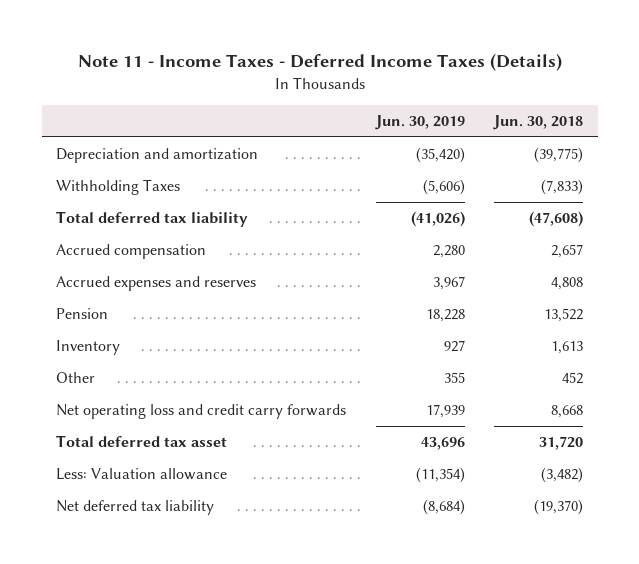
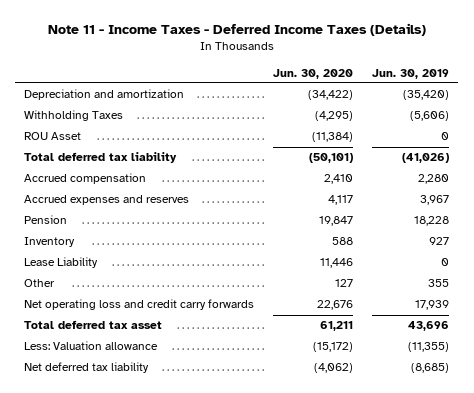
[493,115,584,131] Jun. 30, 2018 -> none
none -> [273,68,354,79] Jun. 30, 2020
none -> [24,132,82,141] ROU Asset
none -> [24,257,99,269] Lease Liability
[415,467,465,484] (11,354) -> [408,342,450,353] (11,355)
[422,499,465,516] (8,684) -> [411,363,450,374] (8,685)

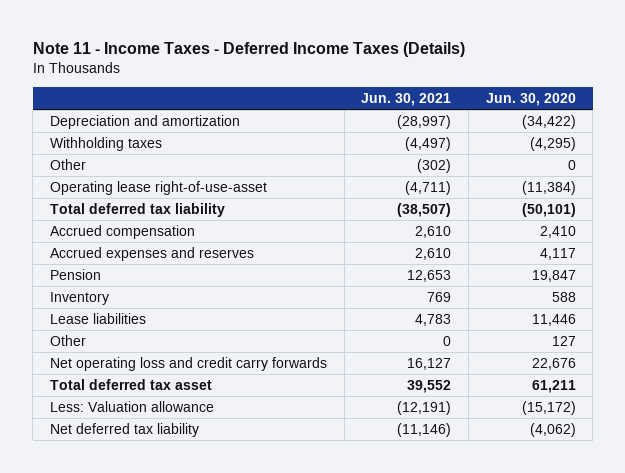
[372,68,450,79] Jun. 30, 2019 -> none
none -> [361,93,452,107] Jun. 30, 2021
[24,110,124,122] Withholding Taxes -> [49,136,162,151] Withholding taxes
none -> [49,158,86,170] Other
[24,132,82,141] ROU Asset -> [49,180,267,195] Operating lease right-of-use-asset
[24,257,99,269] Lease Liability -> [49,312,146,324] Lease liabilities

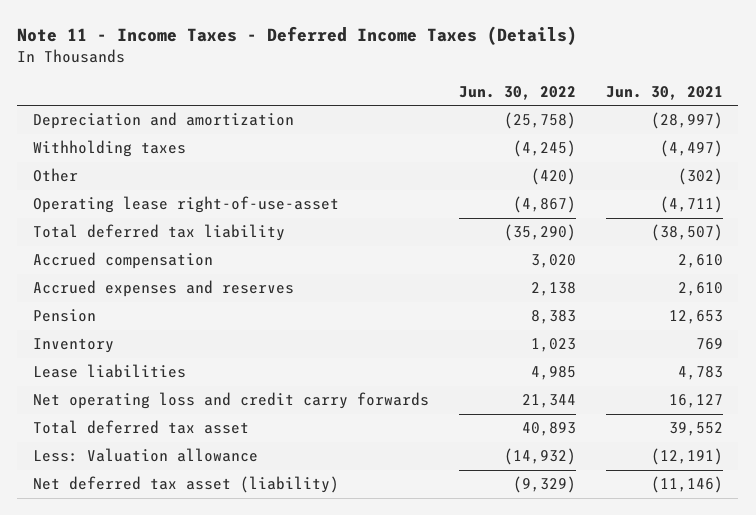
[485,93,576,107] Jun. 30, 2020 -> none
none -> [458,85,576,100] Jun. 30, 2022
[49,334,86,346] Other -> none
[49,422,199,437] Net deferred tax liability -> [32,476,339,494] Net deferred tax asset (liability)

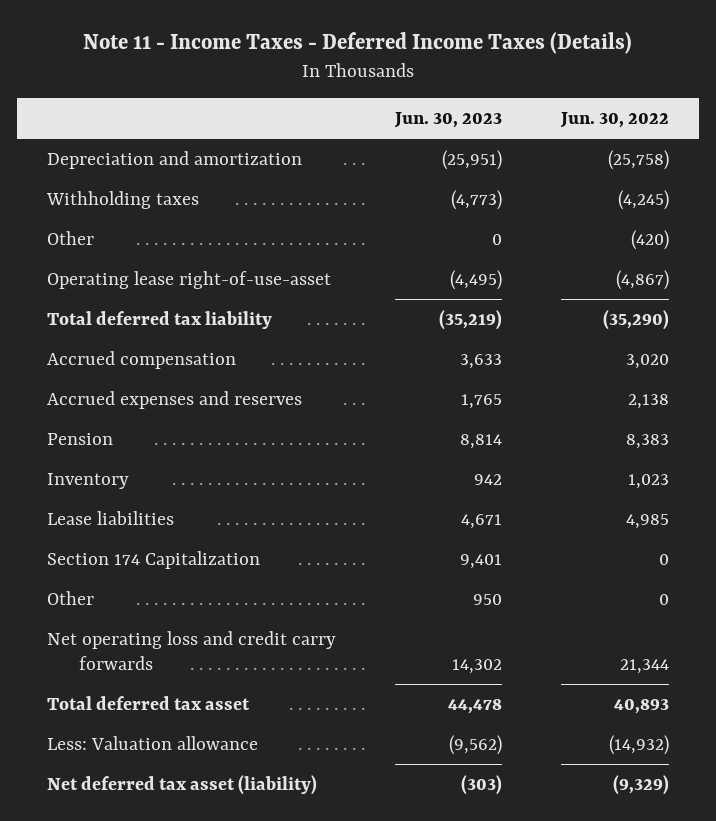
[606,85,724,100] Jun. 30, 2021 -> none
none -> [393,112,502,129] Jun. 30, 2023
none -> [46,551,260,570] Section 174 Capitalization
none -> [46,591,94,606] Other

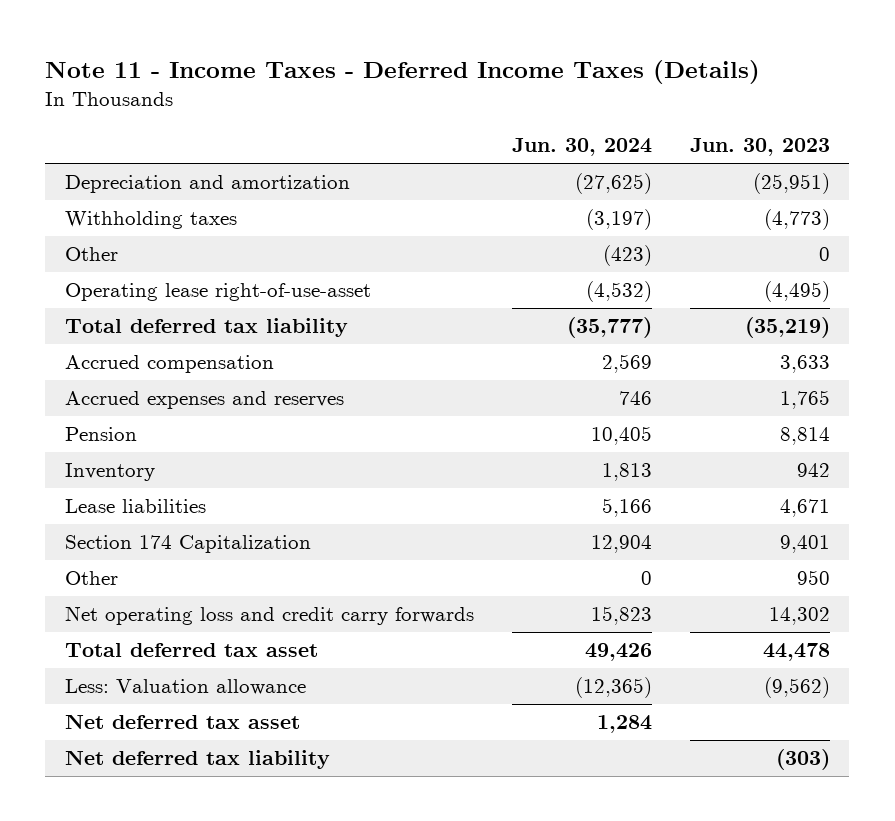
[560,112,670,129] Jun. 30, 2022 -> none
none -> [511,138,652,157] Jun. 30, 2024
none -> [64,714,300,730] Net deferred tax asset
[46,775,317,796] Net deferred tax asset (liability) -> [64,750,330,770] Net deferred tax liability

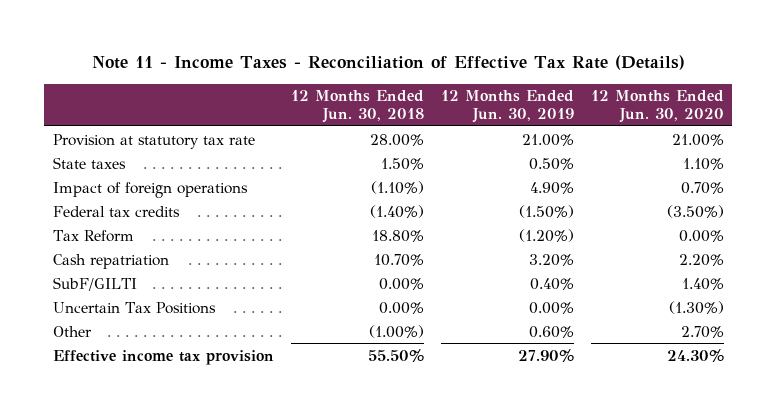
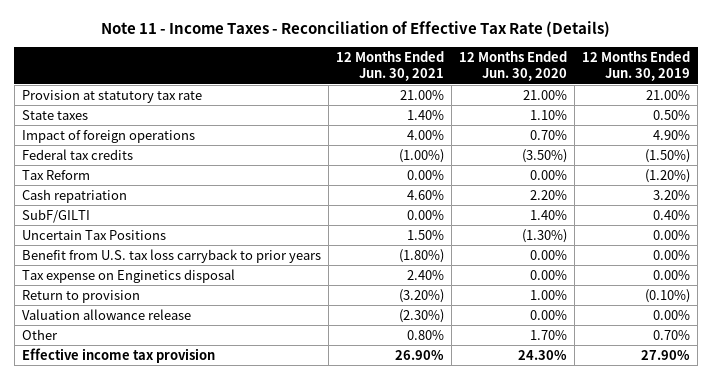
[290,90,424,123] 12 Months Ended Jun. 30, 2018 -> none
none -> [336,51,445,82] 12 Months Ended Jun. 30, 2021
none -> [21,248,321,263] Benefit from U.S. tax loss carryback to prior years
none -> [21,268,235,283] Tax expense on Enginetics disposal
none -> [21,289,140,303] Return to provision
none -> [21,308,191,320] Valuation allowance release
[528,325,574,338] 0.60% -> [653,329,691,340] 0.70%
[680,325,724,338] 2.70% -> [530,329,568,340] 1.70%

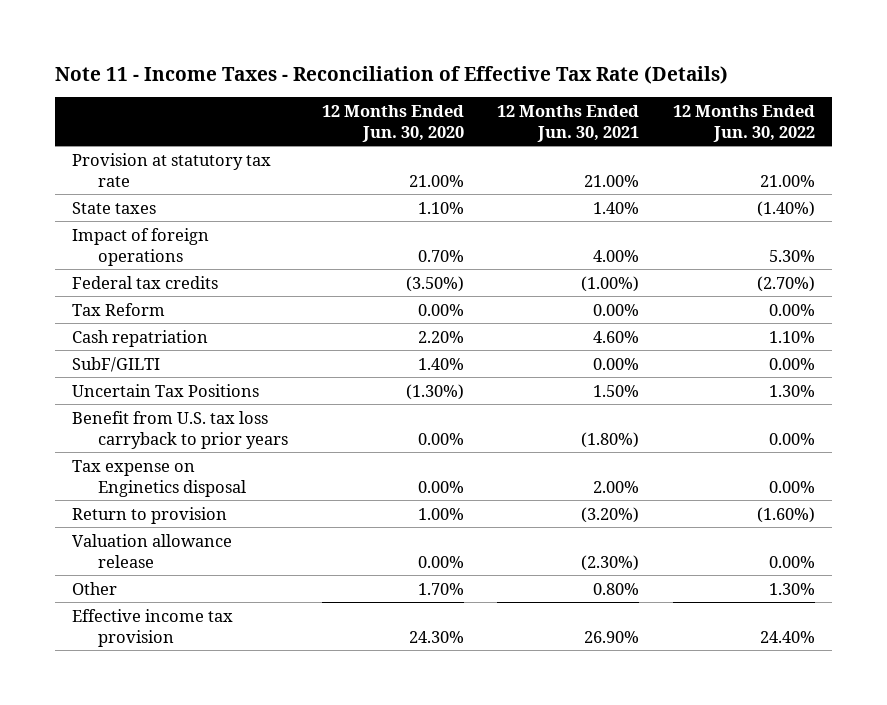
[582,51,691,82] 12 Months Ended Jun. 30, 2019 -> none
none -> [673,104,816,142] 12 Months Ended Jun. 30, 2022
[407,269,445,280] 2.40% -> [593,480,640,493] 2.00%

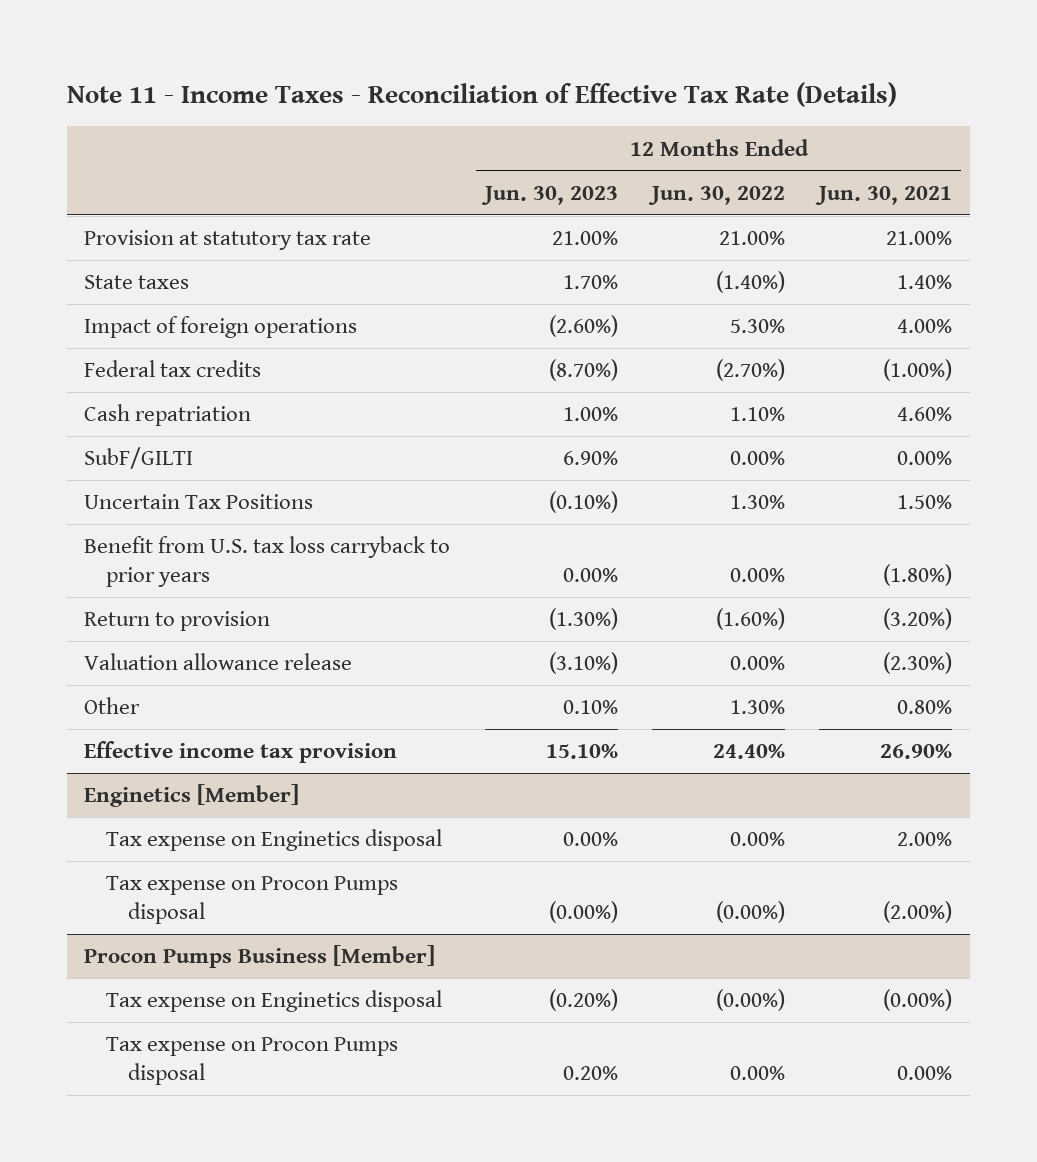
[321,104,464,142] 12 Months Ended Jun. 30, 2020 -> none
none -> [480,185,618,205] Jun. 30, 2023
[72,302,166,316] Tax Reform -> none
[72,459,247,497] Tax expense on Enginetics disposal -> none
none -> [84,784,300,808] Enginetics [Member]
none -> [106,829,443,852] Tax expense on Enginetics disposal
none -> [106,876,399,925] Tax expense on Procon Pumps disposal
none -> [84,945,436,969] Procon Pumps Business [Member]
none -> [106,990,443,1013] Tax expense on Enginetics disposal
none -> [106,1037,399,1086] Tax expense on Procon Pumps disposal

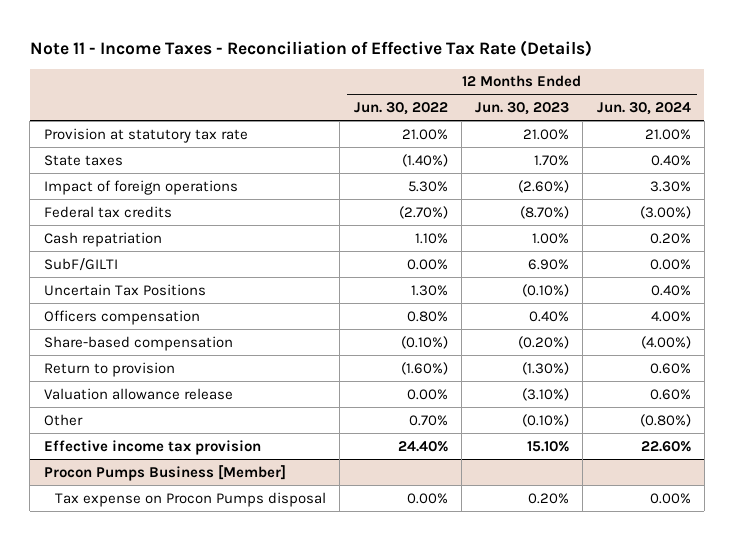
[815,185,953,205] Jun. 30, 2021 -> none
none -> [596,102,691,116] Jun. 30, 2024
[84,536,451,588] Benefit from U.S. tax loss carryback to prior years -> none
none -> [43,309,200,325] Officers compensation
none -> [43,335,233,351] Share-based compensation
[562,700,618,715] 0.10% -> [522,413,570,427] (0.10%)
[730,700,786,715] 1.30% -> [408,414,448,426] 0.70%
[84,784,300,808] Enginetics [Member] -> none
[106,829,443,852] Tax expense on Enginetics disposal -> none
[106,876,399,925] Tax expense on Procon Pumps disposal -> none
[106,990,443,1013] Tax expense on Enginetics disposal -> none

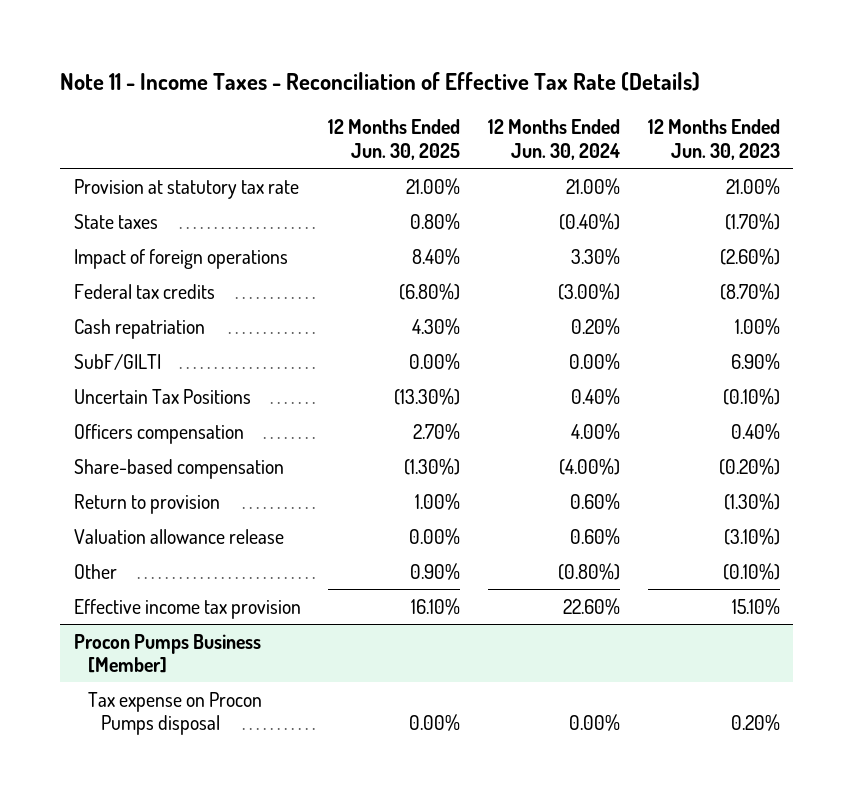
[353,102,448,116] Jun. 30, 2022 -> none
none -> [328,119,461,160] 12 Months Ended Jun. 30, 2025
[534,154,570,166] 1.70% -> [724,212,780,230] (1.70%)
[650,154,691,166] 0.40% -> [559,212,621,230] (0.40%)

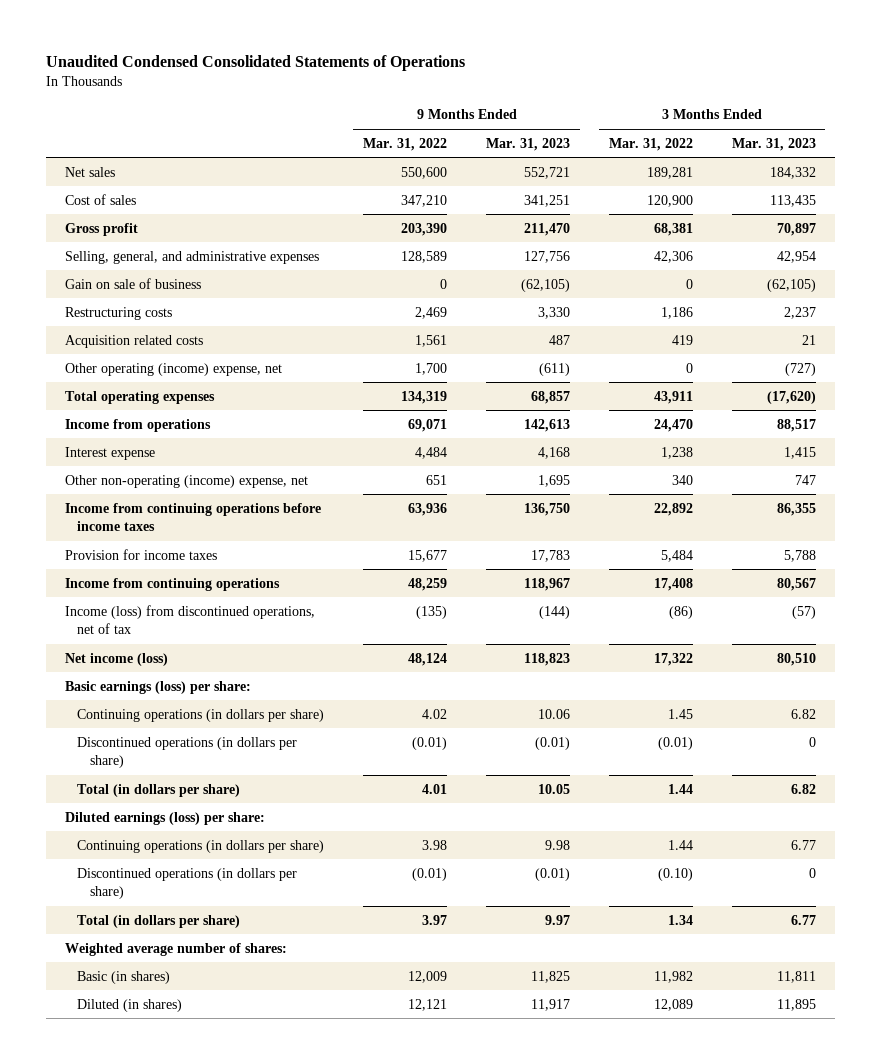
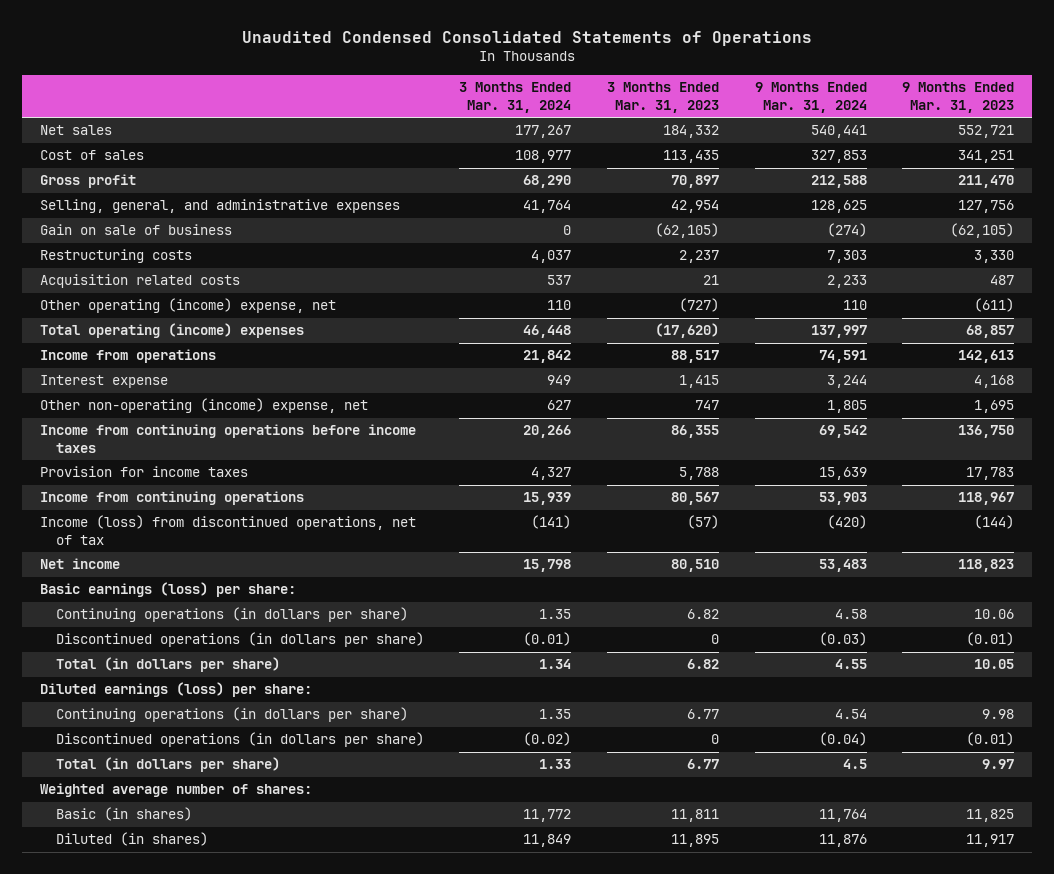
[363,137,448,151] Mar. 31, 2022 -> none
[608,137,693,151] Mar. 31, 2022 -> none
none -> [459,82,572,113] 3 Months Ended Mar. 31, 2024
none -> [754,82,867,113] 9 Months Ended Mar. 31, 2024
[64,390,215,404] Total operating expenses -> [40,323,305,339] Total operating (income) expenses
[64,652,168,666] Net income (loss) -> [40,558,121,570] Net income

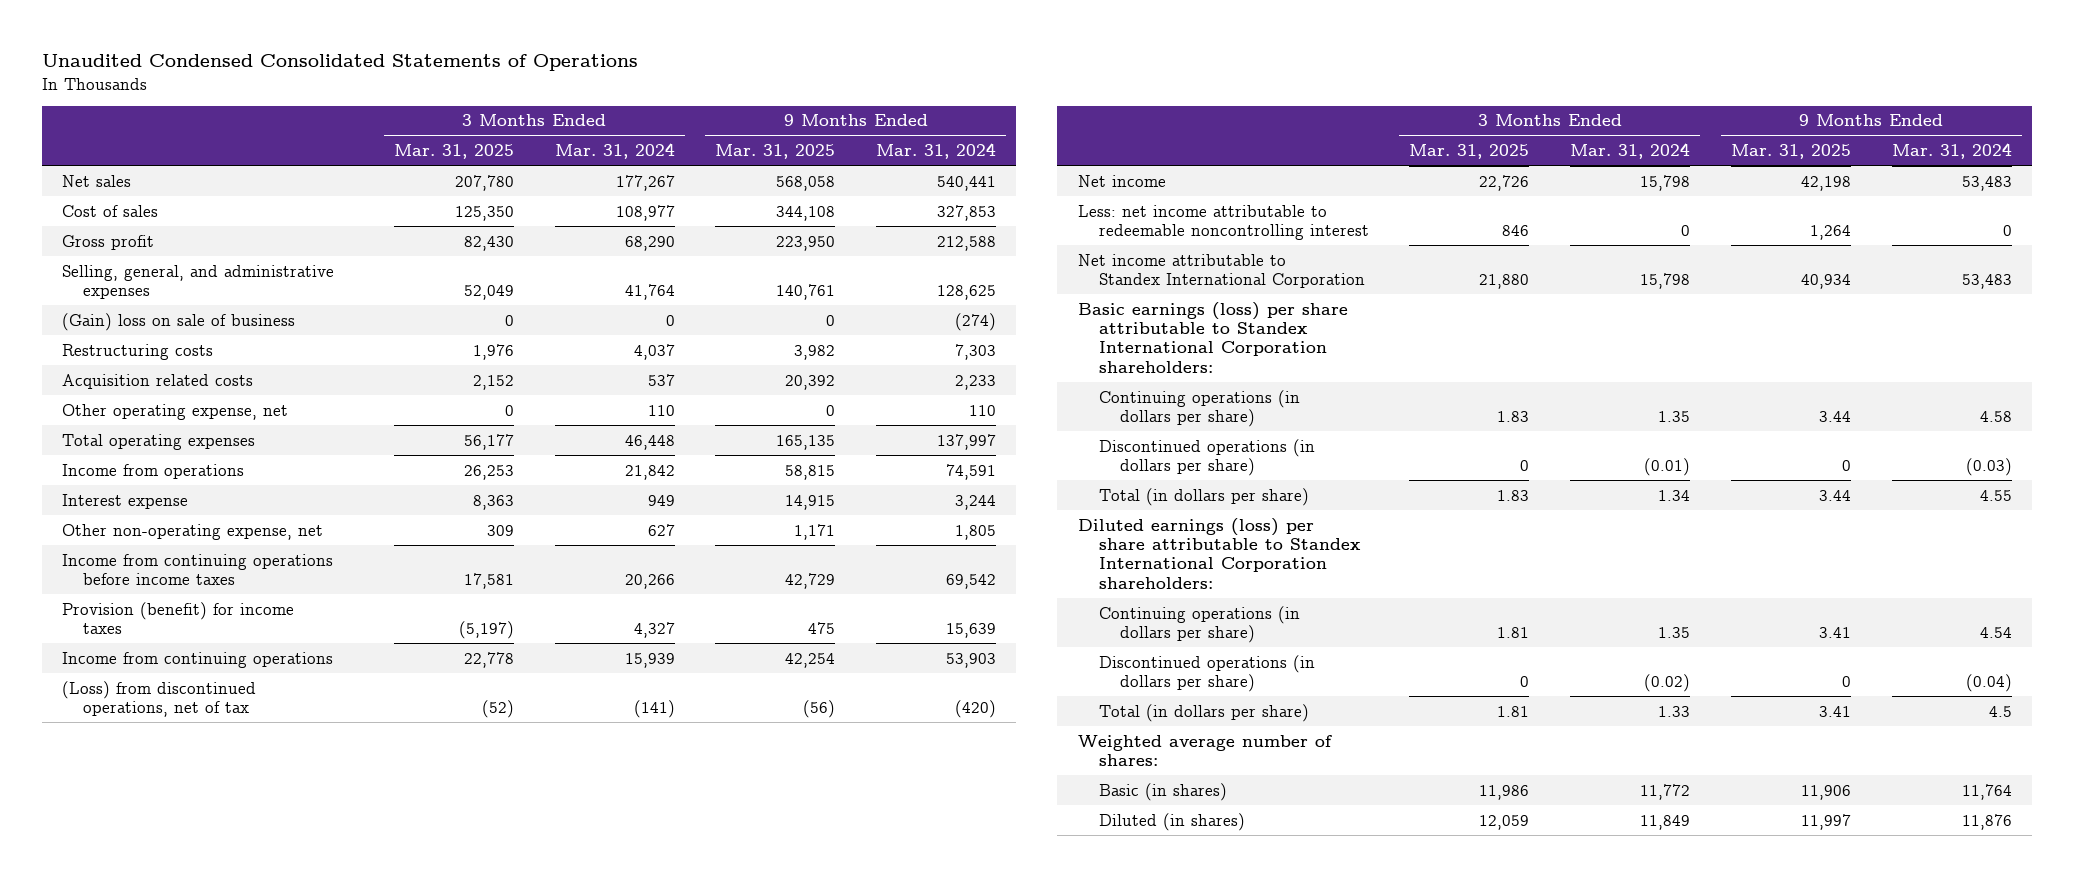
[607,82,720,113] 3 Months Ended Mar. 31, 2023 -> none
[902,82,1015,113] 9 Months Ended Mar. 31, 2023 -> none
none -> [393,144,514,160] Mar. 31, 2025
none -> [715,144,836,160] Mar. 31, 2025
[40,224,233,236] Gain on sale of business -> [62,312,296,331] (Gain) loss on sale of business
[40,298,337,314] Other operating (income) expense, net -> [62,403,289,420] Other operating expense, net
[40,323,305,339] Total operating (income) expenses -> [62,433,256,450] Total operating expenses
[40,398,369,414] Other non-operating (income) expense, net -> [62,523,324,540] Other non-operating expense, net
[40,466,249,478] Provision for income taxes -> [62,601,295,634] Provision (benefit) for income taxes
[40,515,417,545] Income (loss) from discontinued operations, net of tax -> [62,680,257,717] (Loss) from discontinued operations, net of tax
none -> [1077,204,1369,240] Less: net income attributable to redeemable noncontrolling interest
none -> [1077,253,1365,288] Net income attributable to Standex International Corporation
[40,582,297,598] Basic earnings (loss) per share: -> [1077,301,1348,373] Basic earnings (loss) per share attributable to Standex International Corporation shareholders:
[40,682,313,698] Diluted earnings (loss) per share: -> [1077,517,1361,589] Diluted earnings (loss) per share attributable to Standex International Corporation shareholders:

